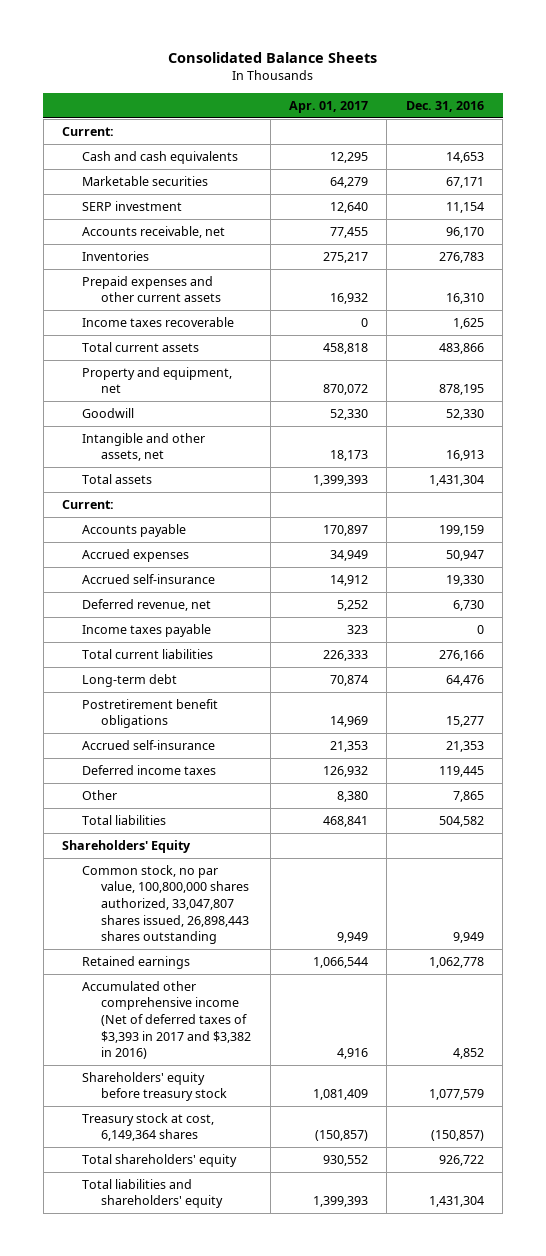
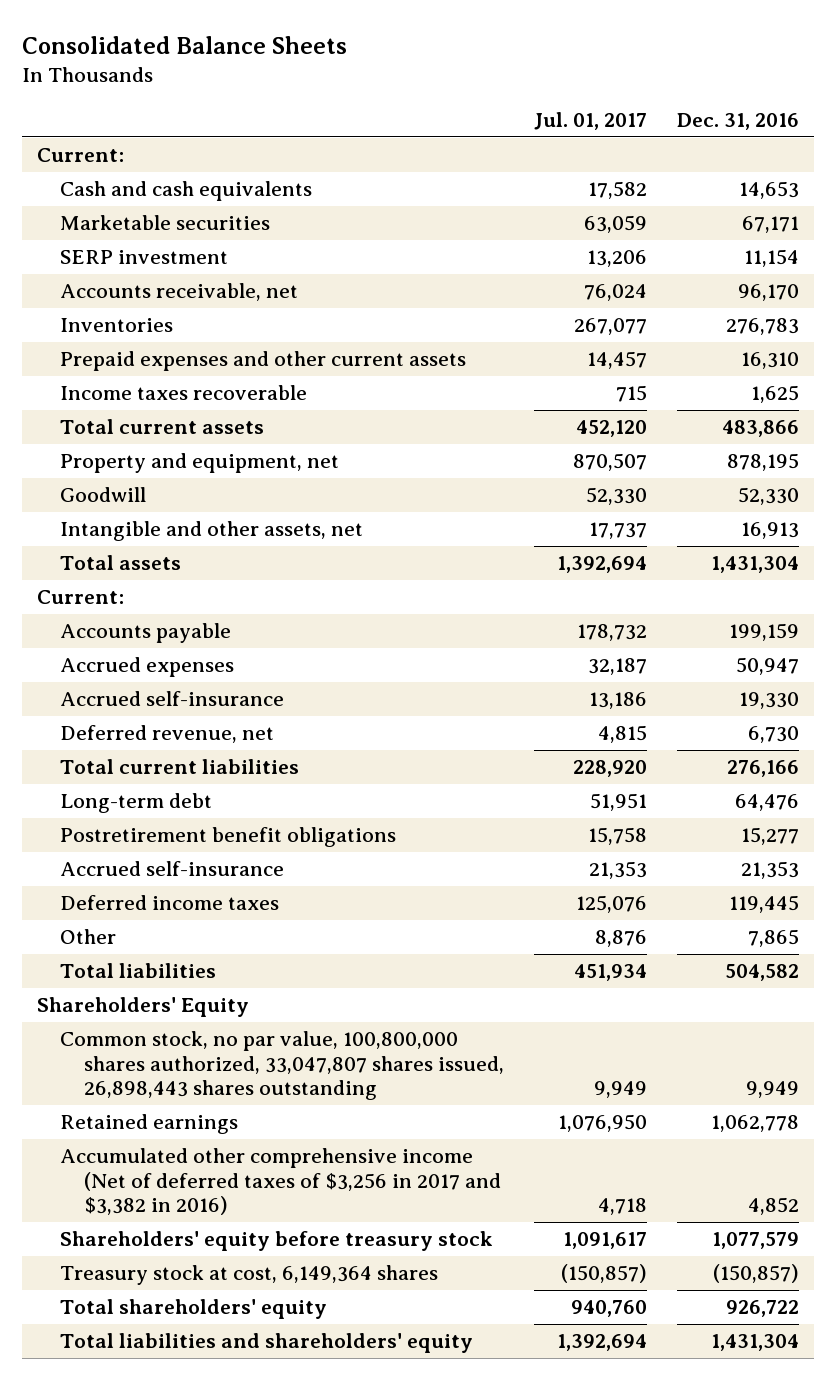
[288,100,368,113] Apr. 01, 2017 -> none
none -> [534,112,648,131] Jul. 01, 2017
[81,623,211,637] Income taxes payable -> none
[81,980,252,1060] Accumulated other comprehensive income (Net of deferred taxes of $3,393 in 2017 and $3,382 in 2016) -> [60,1148,502,1216] Accumulated other comprehensive income (Net of deferred taxes of $3,256 in 2017 and $3,382 in 2016)

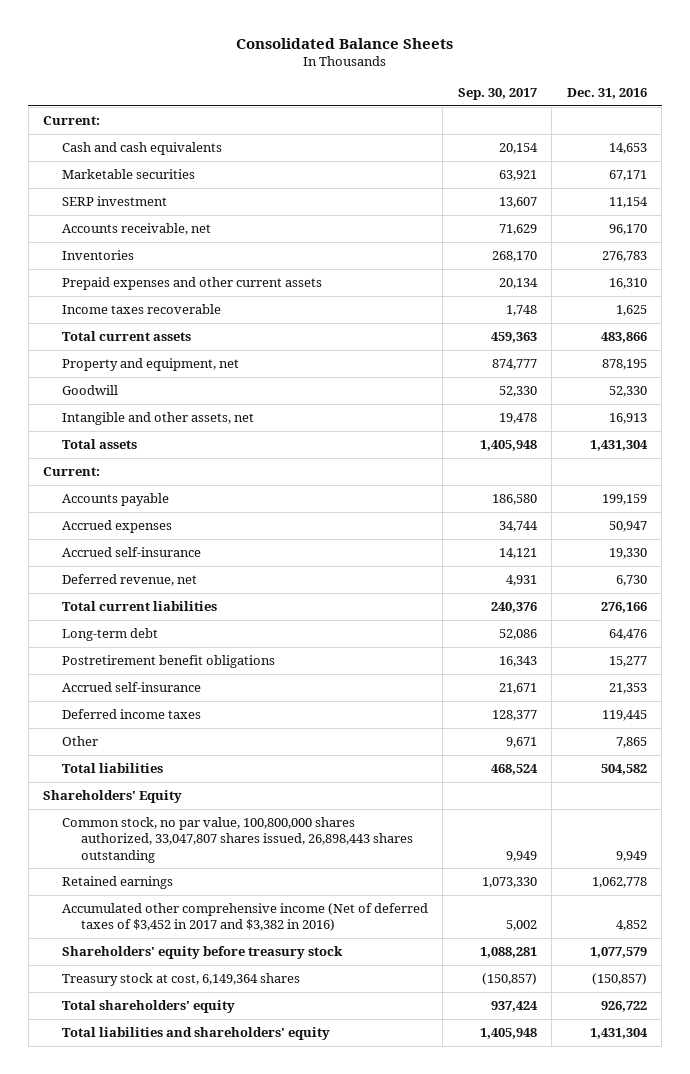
[534,112,648,131] Jul. 01, 2017 -> none
none -> [457,88,537,101] Sep. 30, 2017
[60,1148,502,1216] Accumulated other comprehensive income (Net of deferred taxes of $3,256 in 2017 and $3,382 in 2016) -> [62,902,429,932] Accumulated other comprehensive income (Net of deferred taxes of $3,452 in 2017 and $3,382 in 2016)

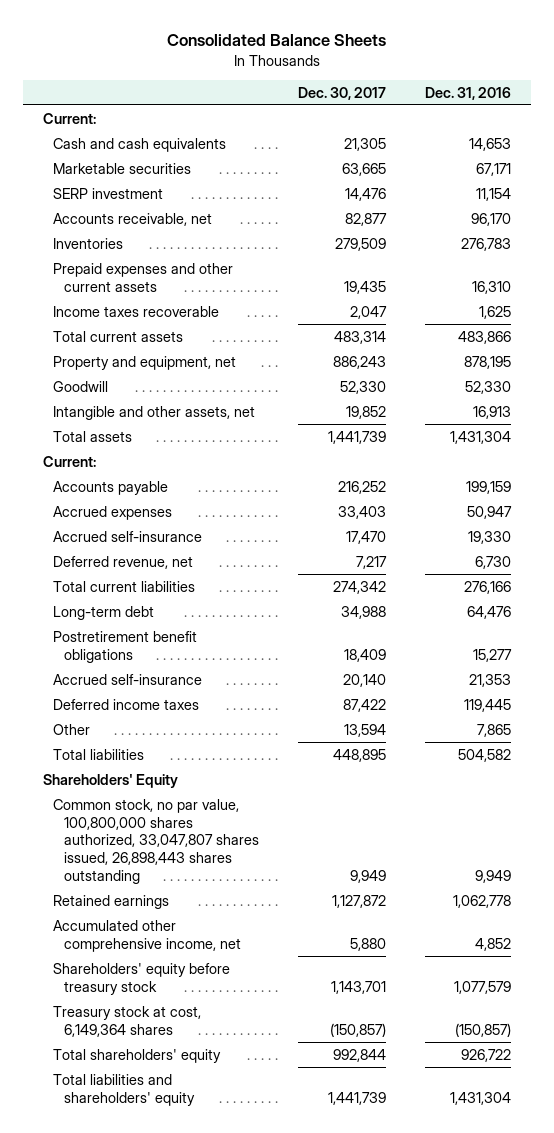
[457,88,537,101] Sep. 30, 2017 -> none
none -> [297,86,386,100] Dec. 30, 2017
[62,902,429,932] Accumulated other comprehensive income (Net of deferred taxes of $3,452 in 2017 and $3,382 in 2016) -> [53,919,241,952] Accumulated other comprehensive income, net

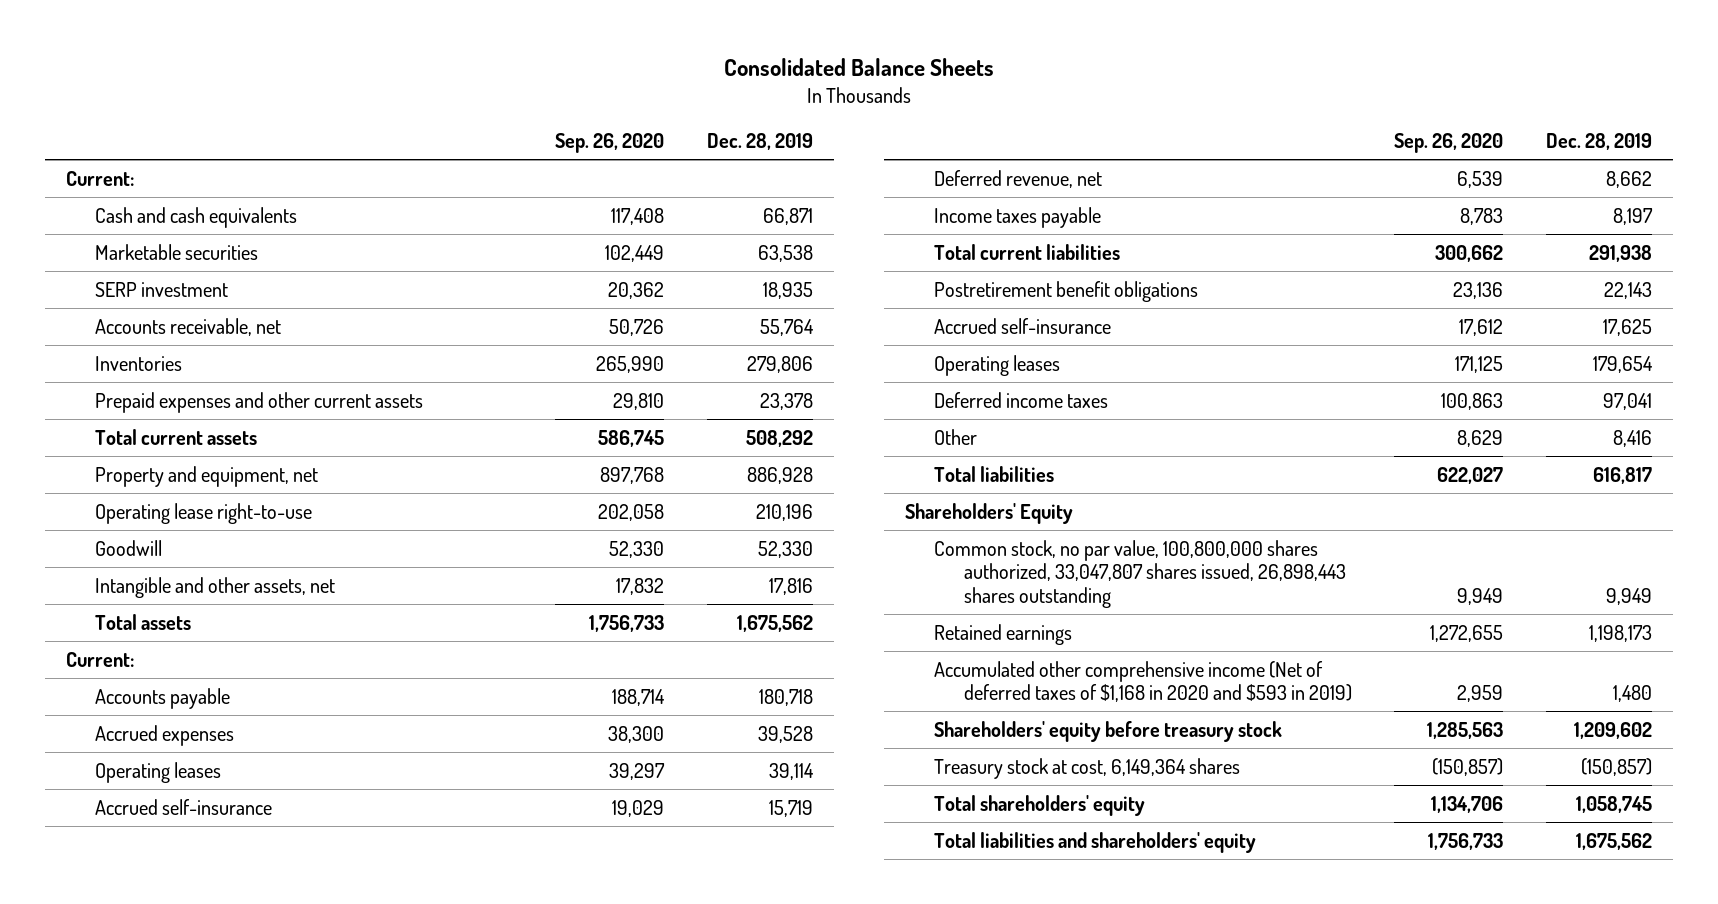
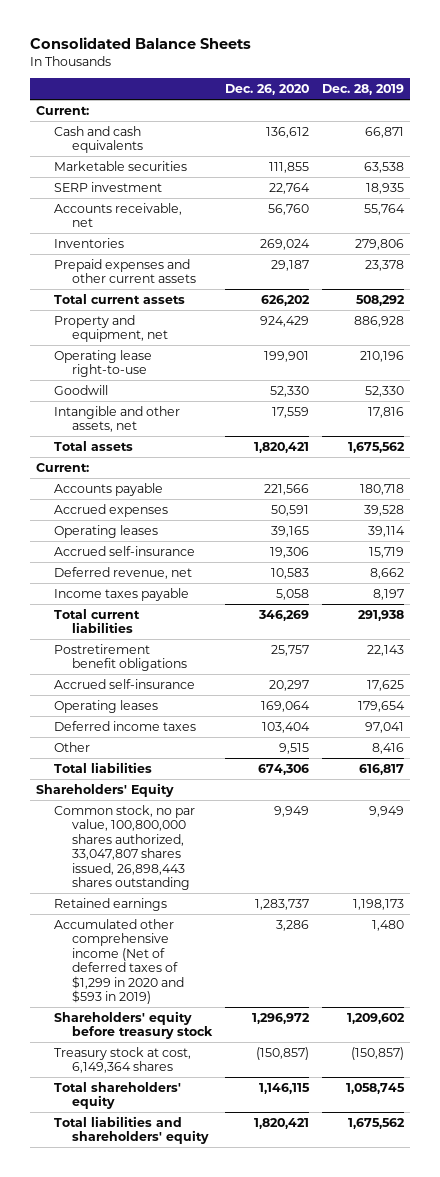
[554,133,664,154] Sep. 26, 2020 -> none
none -> [225,84,310,96] Dec. 26, 2020
[934,660,1352,703] Accumulated other comprehensive income (Net of deferred taxes of $1,168 in 2020 and $593 in 2019) -> [54,918,185,1005] Accumulated other comprehensive income (Net of deferred taxes of $1,299 in 2020 and $593 in 2019)

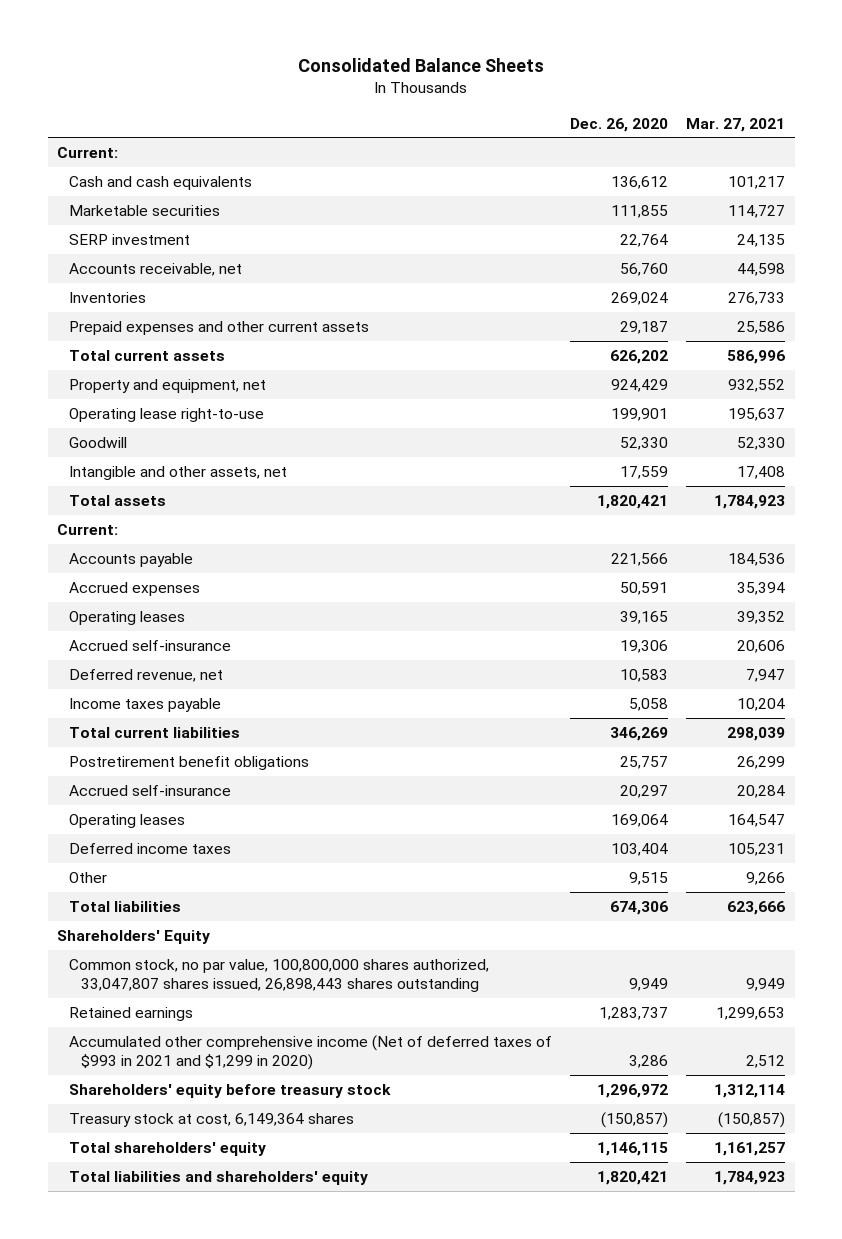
[321,84,404,96] Dec. 28, 2019 -> none
none -> [686,117,786,132] Mar. 27, 2021
[54,918,185,1005] Accumulated other comprehensive income (Net of deferred taxes of $1,299 in 2020 and $593 in 2019) -> [68,1034,552,1071] Accumulated other comprehensive income (Net of deferred taxes of $993 in 2021 and $1,299 in 2020)

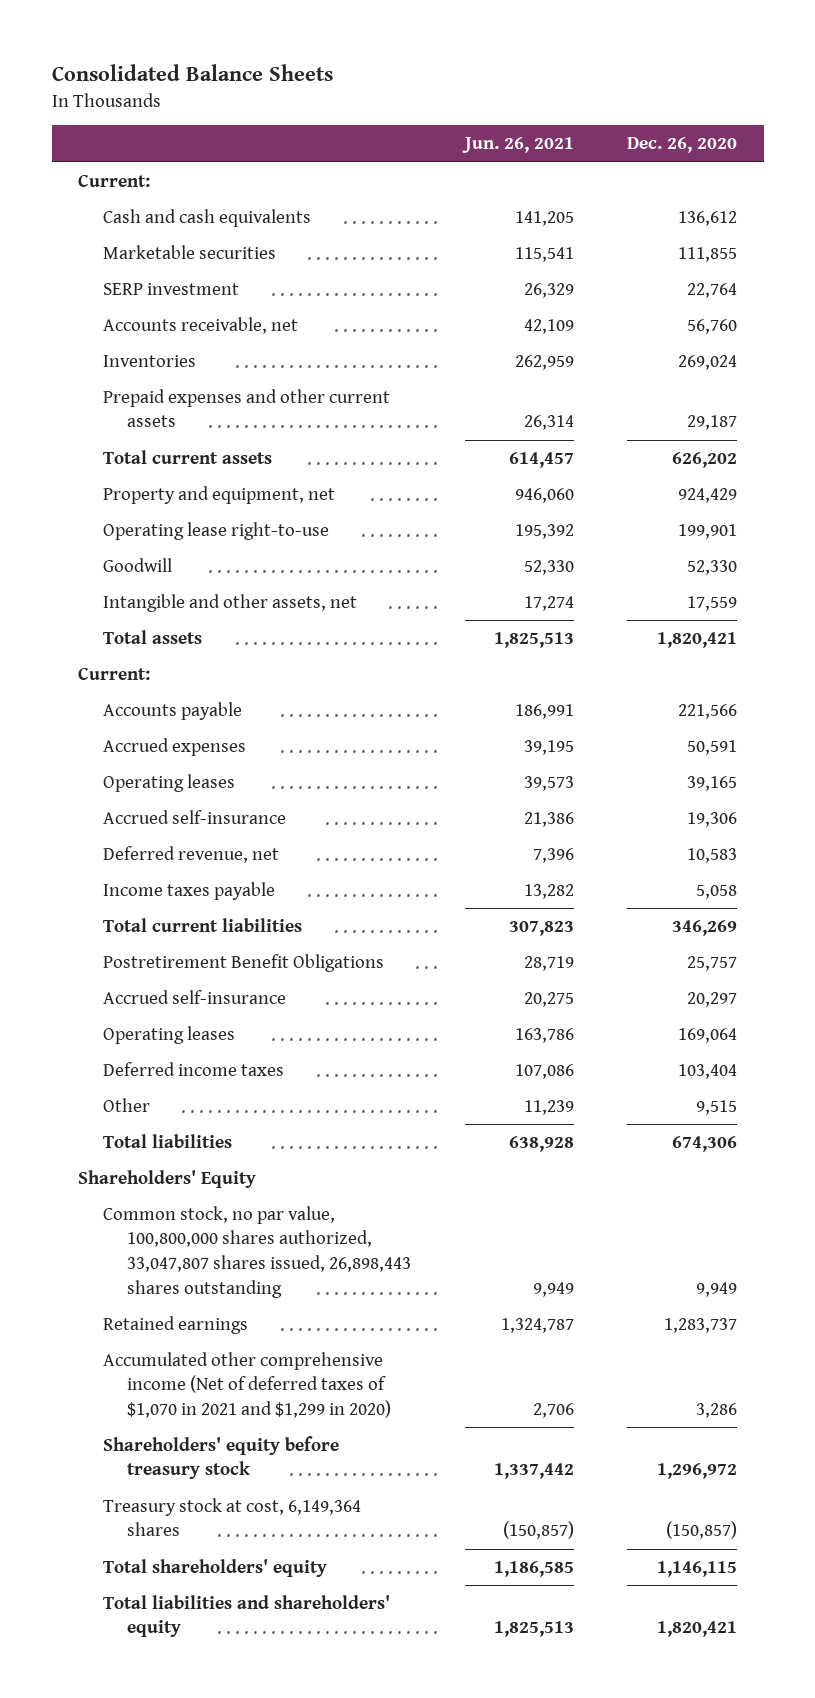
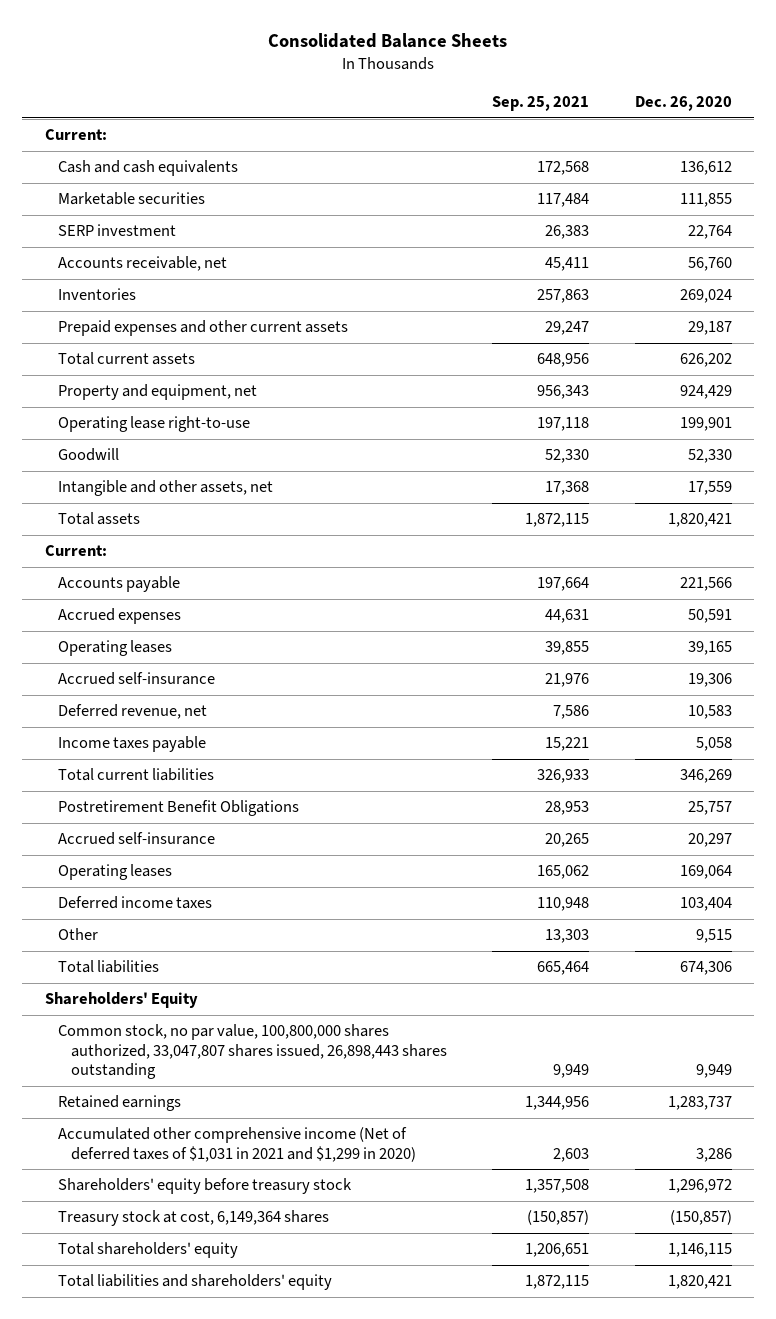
[461,137,574,154] Jun. 26, 2021 -> none
none -> [492,95,590,111] Sep. 25, 2021
[102,1351,392,1419] Accumulated other comprehensive income (Net of deferred taxes of $1,070 in 2021 and $1,299 in 2020) -> [57,1127,417,1162] Accumulated other comprehensive income (Net of deferred taxes of $1,031 in 2021 and $1,299 in 2020)

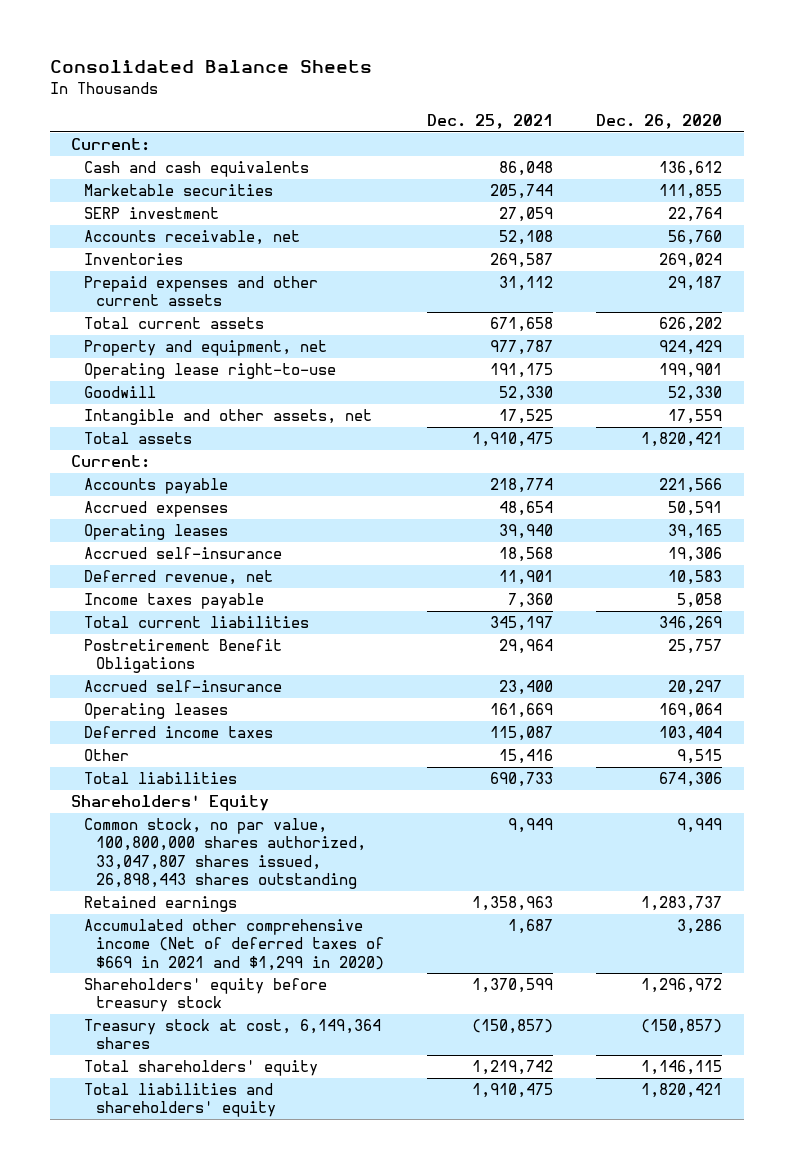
[492,95,590,111] Sep. 25, 2021 -> none
none -> [427,113,554,129] Dec. 25, 2021
[57,1127,417,1162] Accumulated other comprehensive income (Net of deferred taxes of $1,031 in 2021 and $1,299 in 2020) -> [83,919,384,971] Accumulated other comprehensive income (Net of deferred taxes of $669 in 2021 and $1,299 in 2020)

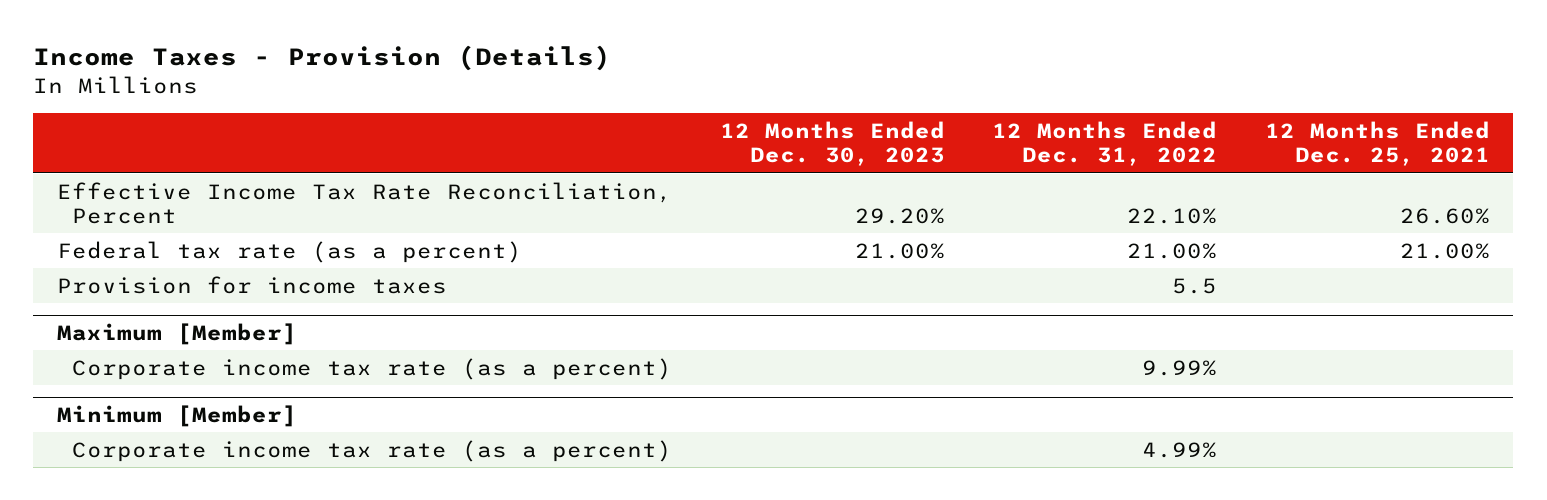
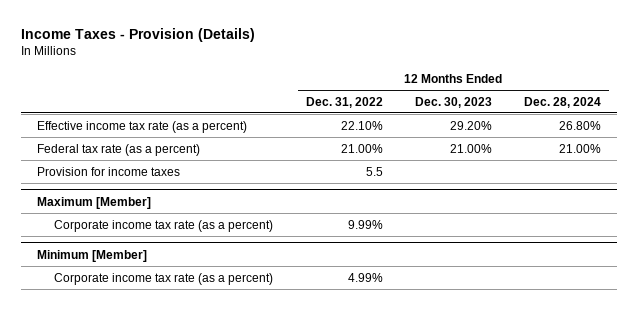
[1264,121,1490,167] 12 Months Ended Dec. 25, 2021 -> none
none -> [523,96,601,108] Dec. 28, 2024
[57,181,673,224] Effective Income Tax Rate Reconciliation, Percent -> [36,120,247,133] Effective income tax rate (as a percent)

